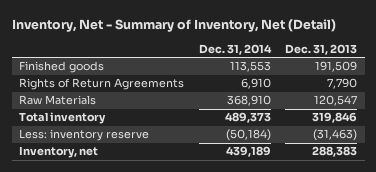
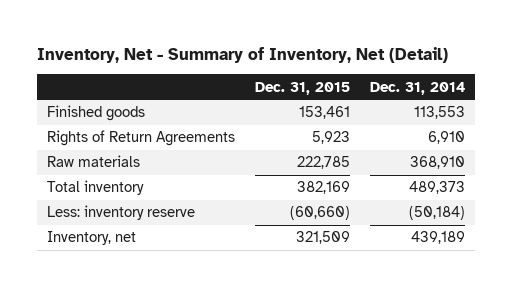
[285,43,358,55] Dec. 31, 2013 -> none
none -> [255,81,351,95] Dec. 31, 2015
[19,95,97,106] Raw Materials -> [47,155,141,168] Raw materials

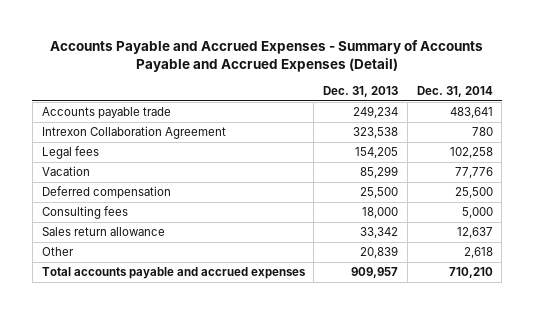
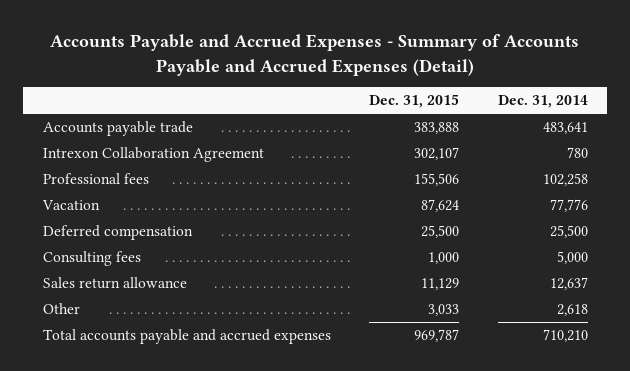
[323,85,399,97] Dec. 31, 2013 -> none
none -> [369,94,460,109] Dec. 31, 2015
[41,146,99,160] Legal fees -> [42,173,149,185] Professional fees

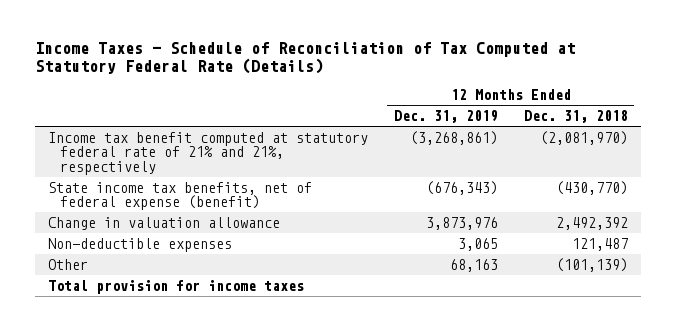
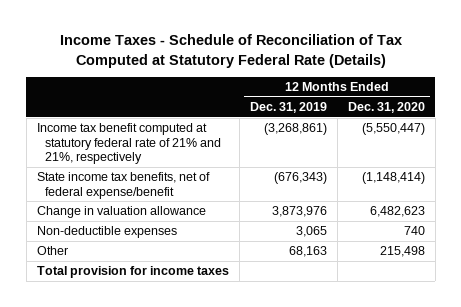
[523,110,628,124] Dec. 31, 2018 -> none
none -> [347,102,425,114] Dec. 31, 2020
[48,182,313,211] State income tax benefits, net of federal expense (benefit) -> [36,172,210,199] State income tax benefits, net of federal expense/benefit

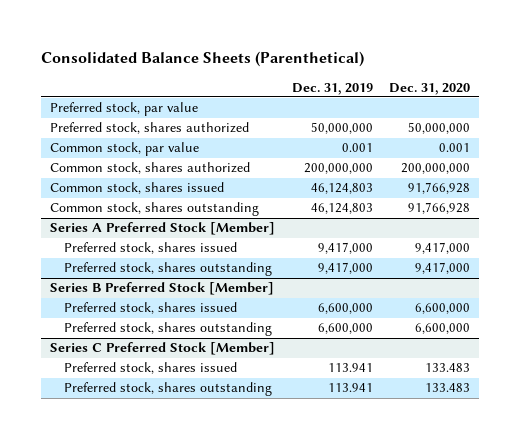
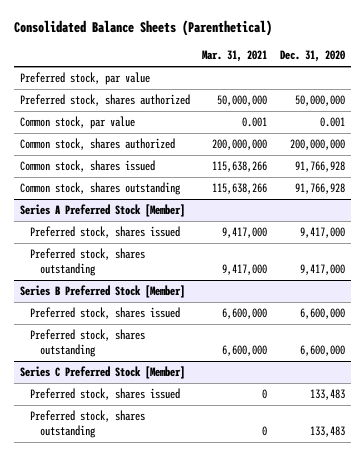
[291,82,373,95] Dec. 31, 2019 -> none
none -> [202,50,268,63] Mar. 31, 2021
[425,363,471,373] 133.483 -> [309,389,345,401] 133,483
[425,383,471,393] 133.483 -> [309,426,345,438] 133,483

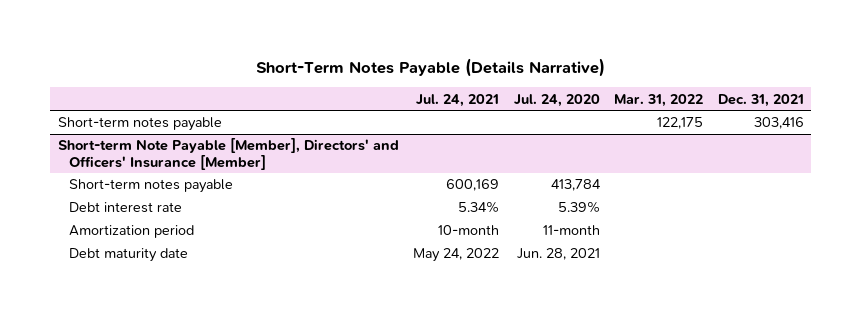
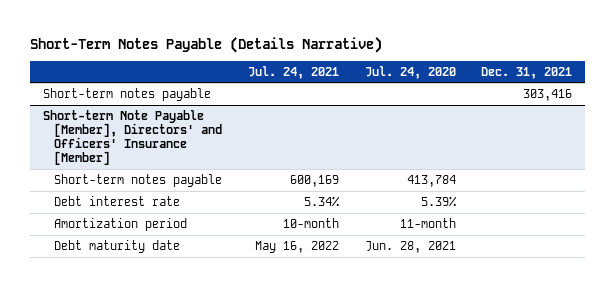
[614,93,704,107] Mar. 31, 2022 -> none
[413,248,500,263] May 24, 2022 -> [255,241,340,254] May 16, 2022

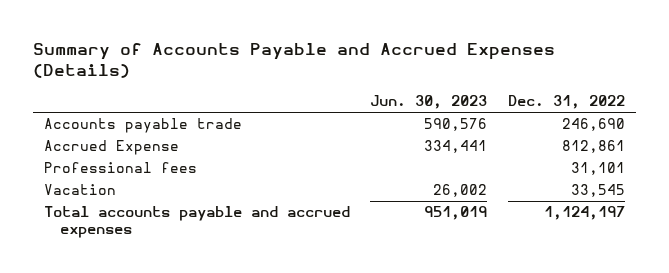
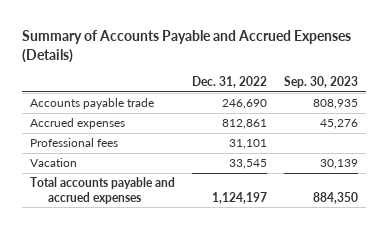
[370,95,488,110] Jun. 30, 2023 -> none
none -> [283,76,358,89] Sep. 30, 2023
[43,140,179,156] Accrued Expense -> [30,118,126,130] Accrued expenses

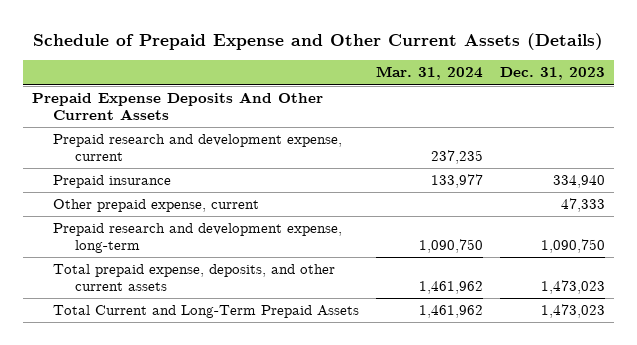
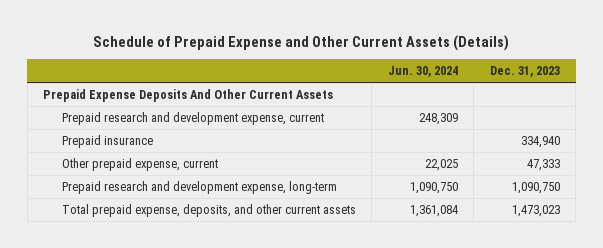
[376,66,484,81] Mar. 31, 2024 -> none
none -> [387,66,458,78] Jun. 30, 2024
[53,305,360,319] Total Current and Long-Term Prepaid Assets -> none

